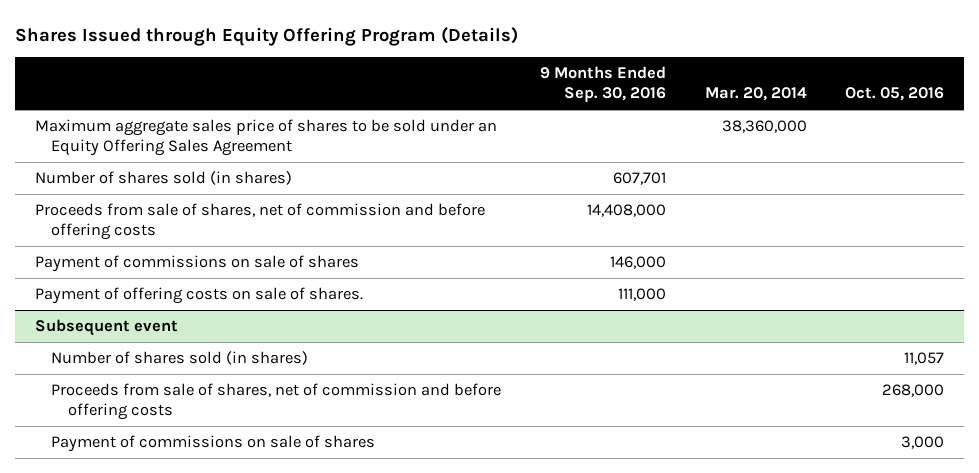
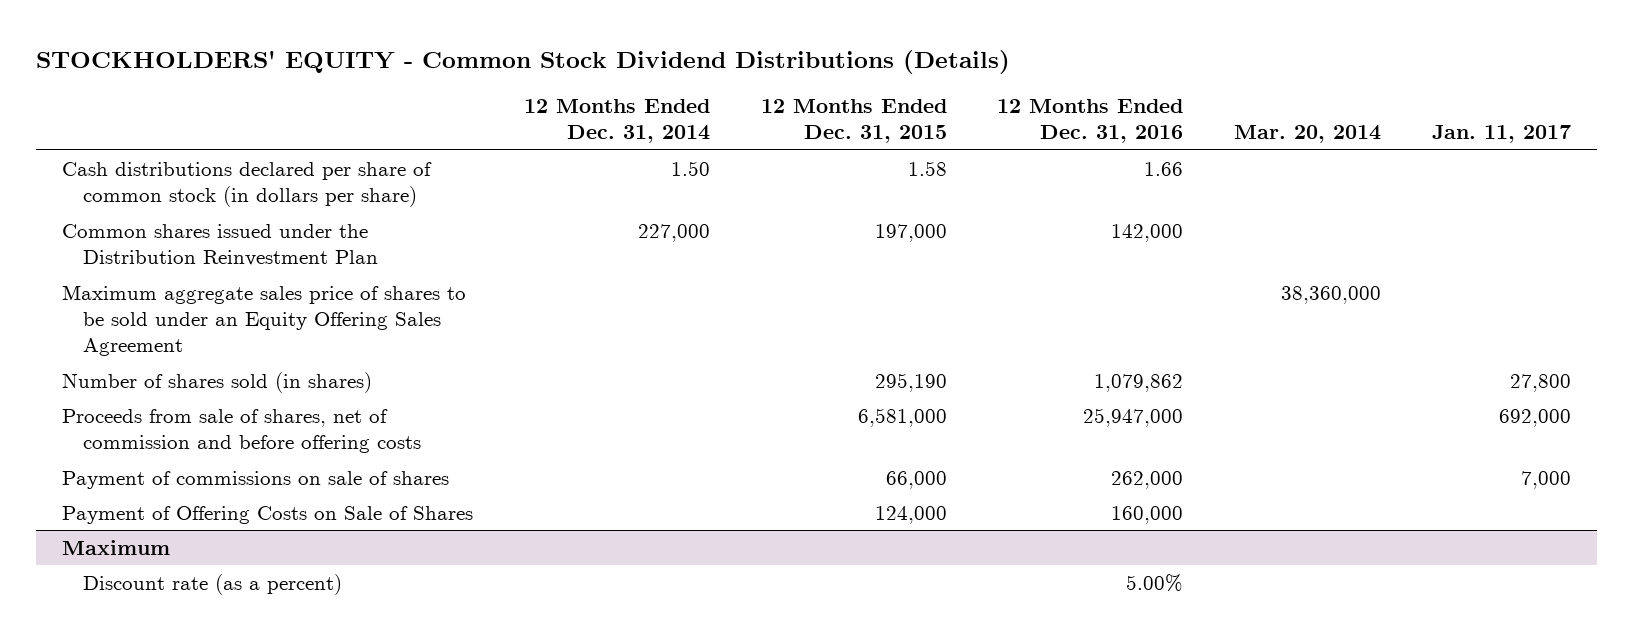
[15,26,519,46] Shares Issued through Equity Offering Program (Details) -> [36,49,1011,74] STOCKHOLDERS' EQUITY - Common Stock Dividend Distributions (Details)
[539,66,666,102] 9 Months Ended Sep. 30, 2016 -> none
[845,86,945,101] Oct. 05, 2016 -> none
none -> [523,98,710,144] 12 Months Ended Dec. 31, 2014
none -> [760,98,947,144] 12 Months Ended Dec. 31, 2015
none -> [997,98,1184,144] 12 Months Ended Dec. 31, 2016
none -> [1432,125,1572,144] Jan. 11, 2017
none -> [61,161,432,208] Cash distributions declared per share of common stock (in dollars per share)
none -> [61,223,378,267] Common shares issued under the Distribution Reinvestment Plan
[34,319,178,337] Subsequent event -> none
[51,351,309,366] Number of shares sold (in shares) -> none
[51,383,502,420] Proceeds from sale of shares, net of commission and before offering costs -> none
[51,435,376,453] Payment of commissions on sale of shares -> none
[34,287,363,305] Payment of offering costs on sale of shares. -> [61,505,473,524] Payment of Offering Costs on Sale of Shares
none -> [61,539,170,555] Maximum
none -> [82,573,342,595] Discount rate (as a percent)

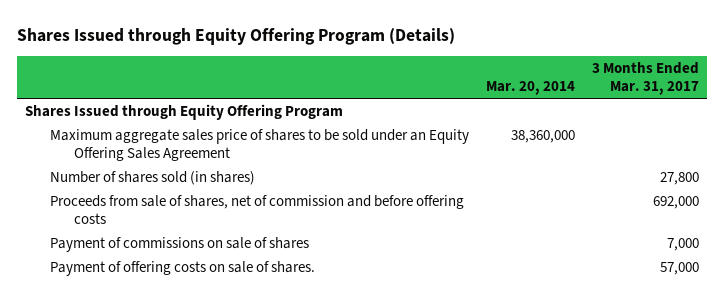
[36,49,1011,74] STOCKHOLDERS' EQUITY - Common Stock Dividend Distributions (Details) -> [16,27,455,45] Shares Issued through Equity Offering Program (Details)
[523,98,710,144] 12 Months Ended Dec. 31, 2014 -> none
[760,98,947,144] 12 Months Ended Dec. 31, 2015 -> none
[997,98,1184,144] 12 Months Ended Dec. 31, 2016 -> none
[1432,125,1572,144] Jan. 11, 2017 -> none
none -> [591,61,699,95] 3 Months Ended Mar. 31, 2017
[61,161,432,208] Cash distributions declared per share of common stock (in dollars per share) -> none
[61,223,378,267] Common shares issued under the Distribution Reinvestment Plan -> none
none -> [25,104,344,121] Shares Issued through Equity Offering Program
[61,539,170,555] Maximum -> none
[82,573,342,595] Discount rate (as a percent) -> none
[61,505,473,524] Payment of Offering Costs on Sale of Shares -> [49,261,315,277] Payment of offering costs on sale of shares.

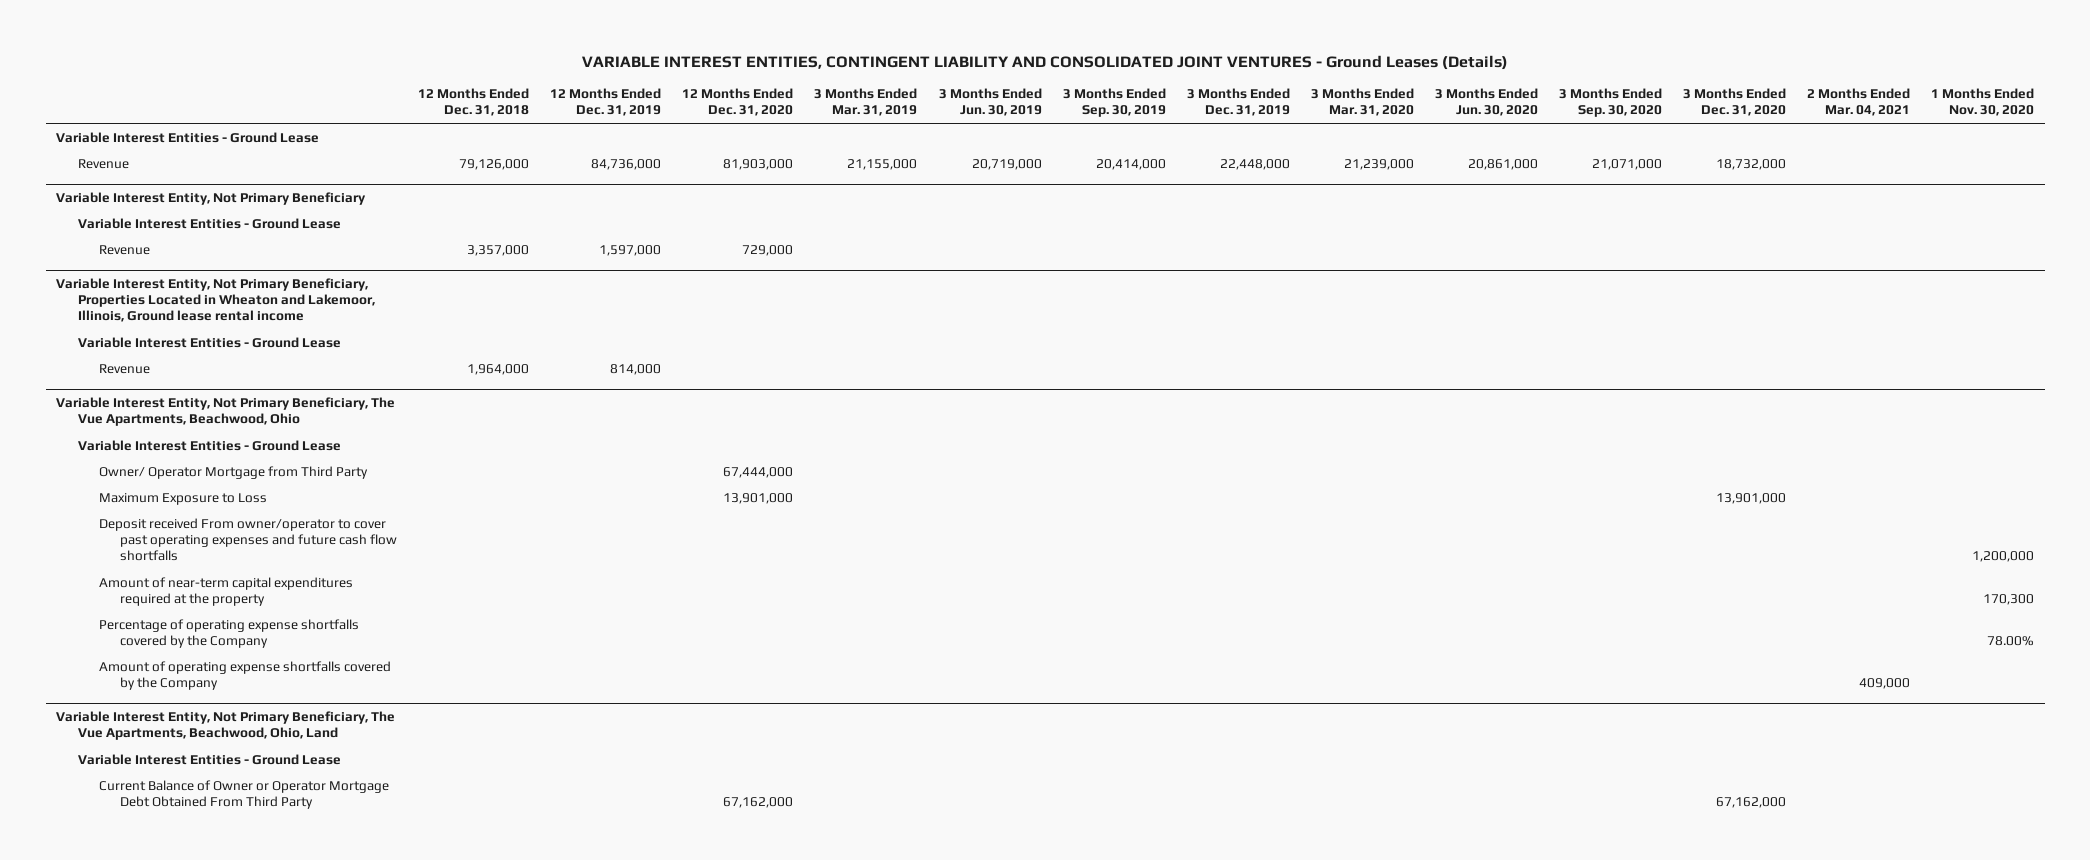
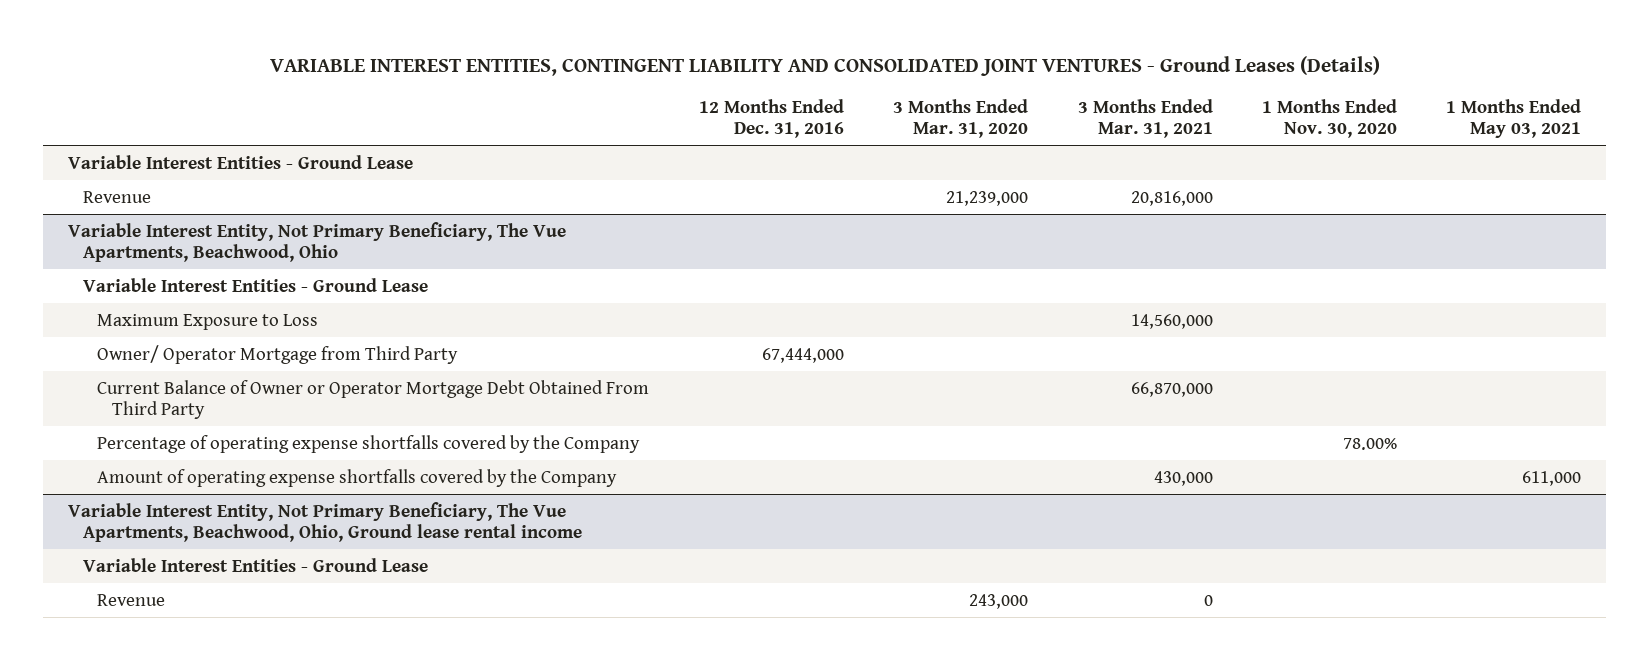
[418,88,530,117] 12 Months Ended Dec. 31, 2018 -> none
[550,88,662,117] 12 Months Ended Dec. 31, 2019 -> none
[682,88,794,117] 12 Months Ended Dec. 31, 2020 -> none
[814,88,918,117] 3 Months Ended Mar. 31, 2019 -> none
[938,88,1042,117] 3 Months Ended Jun. 30, 2019 -> none
[1062,88,1166,118] 3 Months Ended Sep. 30, 2019 -> none
[1186,88,1290,117] 3 Months Ended Dec. 31, 2019 -> none
[1434,88,1538,117] 3 Months Ended Jun. 30, 2020 -> none
[1558,88,1662,118] 3 Months Ended Sep. 30, 2020 -> none
[1683,88,1787,117] 3 Months Ended Dec. 31, 2020 -> none
[1807,88,1911,117] 2 Months Ended Mar. 04, 2021 -> none
none -> [698,98,844,139] 12 Months Ended Dec. 31, 2016
none -> [1077,98,1213,139] 3 Months Ended Mar. 31, 2021
none -> [1446,98,1582,139] 1 Months Ended May 03, 2021
[56,191,367,205] Variable Interest Entity, Not Primary Beneficiary -> none
[77,217,341,229] Variable Interest Entities - Ground Lease -> none
[98,244,150,255] Revenue -> none
[56,277,375,322] Variable Interest Entity, Not Primary Beneficiary, Properties Located in Wheaton and Lakemoor, Illinois, Ground lease rental income -> none
[77,336,341,348] Variable Interest Entities - Ground Lease -> none
[98,363,150,374] Revenue -> none
[98,517,398,561] Deposit received From owner/operator to cover past operating expenses and future cash flow shortfalls -> none
[98,576,353,606] Amount of near-term capital expenditures required at the property -> none
[98,465,368,479] Owner/ Operator Mortgage from Third Party -> [97,344,459,364] Owner/ Operator Mortgage from Third Party
none -> [97,379,650,420] Current Balance of Owner or Operator Mortgage Debt Obtained From Third Party
[56,710,396,740] Variable Interest Entity, Not Primary Beneficiary, The Vue Apartments, Beachwood, Ohio, Land -> [67,501,582,543] Variable Interest Entity, Not Primary Beneficiary, The Vue Apartments, Beachwood, Ohio, Ground lease rental income
[98,779,389,809] Current Balance of Owner or Operator Mortgage Debt Obtained From Third Party -> none
none -> [97,593,166,606] Revenue

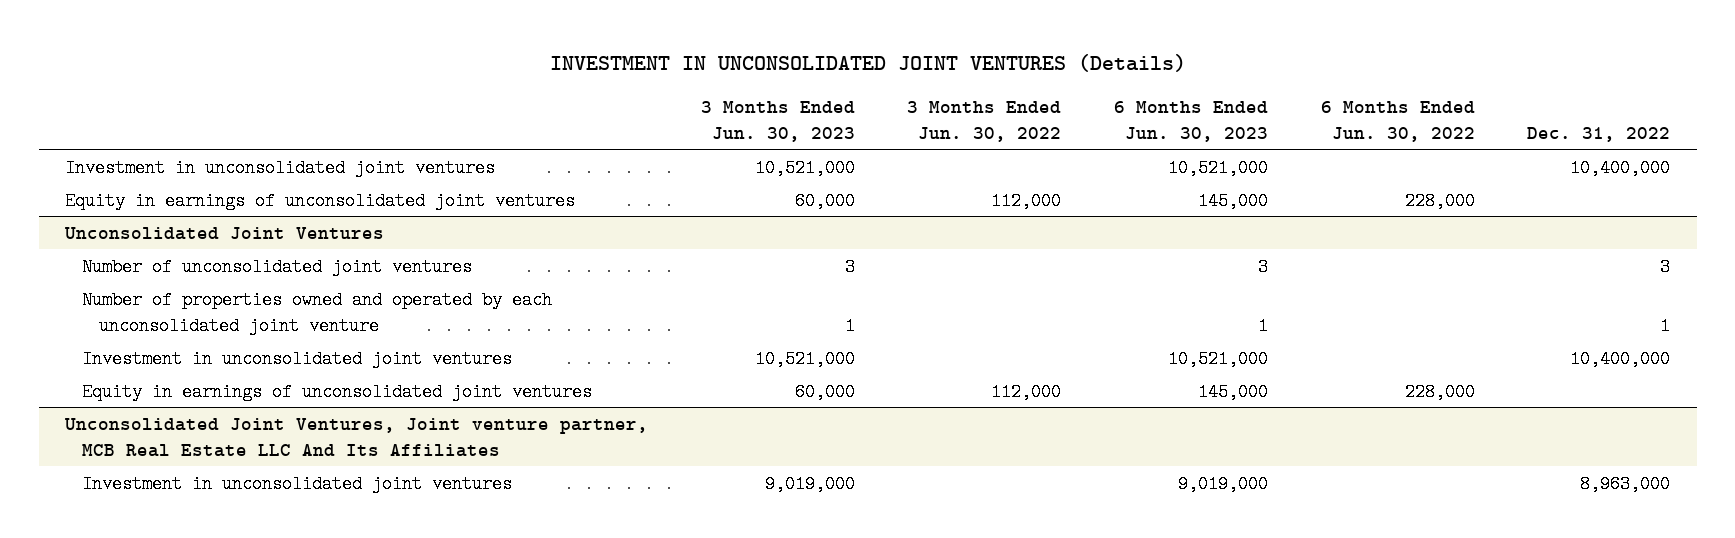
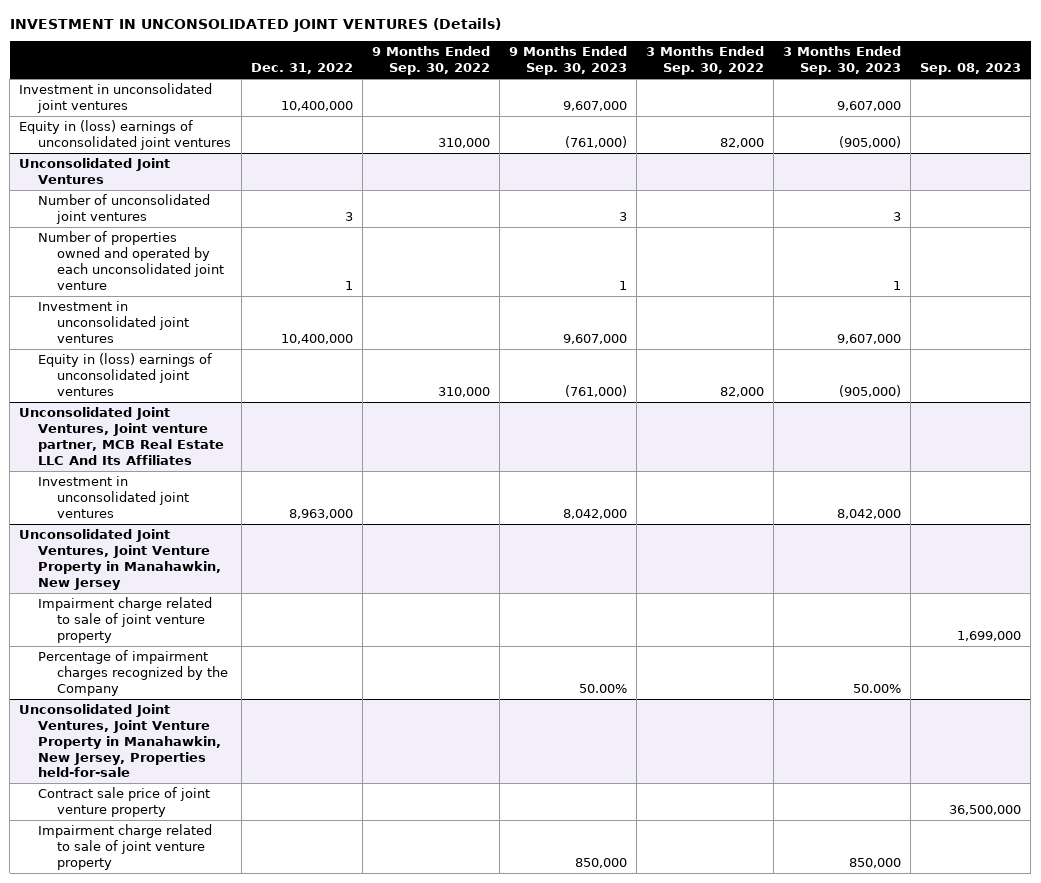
[700,100,855,142] 3 Months Ended Jun. 30, 2023 -> none
[907,100,1062,142] 3 Months Ended Jun. 30, 2022 -> none
[1113,100,1268,142] 6 Months Ended Jun. 30, 2023 -> none
[1320,100,1475,142] 6 Months Ended Jun. 30, 2022 -> none
none -> [371,46,490,76] 9 Months Ended Sep. 30, 2022
none -> [508,46,627,76] 9 Months Ended Sep. 30, 2023
none -> [645,46,764,76] 3 Months Ended Sep. 30, 2022
none -> [783,46,902,76] 3 Months Ended Sep. 30, 2023
none -> [920,63,1022,76] Sep. 08, 2023
[64,191,575,210] Equity in earnings of unconsolidated joint ventures -> [19,120,232,150] Equity in (loss) earnings of unconsolidated joint ventures
[81,382,592,401] Equity in earnings of unconsolidated joint ventures -> [38,353,213,396] Equity in (loss) earnings of unconsolidated joint ventures
none -> [19,529,222,590] Unconsolidated Joint Ventures, Joint Venture Property in Manahawkin, New Jersey
none -> [38,597,213,643] Impairment charge related to sale of joint venture property
none -> [38,650,229,696] Percentage of impairment charges recognized by the Company
none -> [19,704,222,778] Unconsolidated Joint Ventures, Joint Venture Property in Manahawkin, New Jersey, Properties held-for-sale
none -> [38,787,211,817] Contract sale price of joint venture property
none -> [38,824,213,870] Impairment charge related to sale of joint venture property

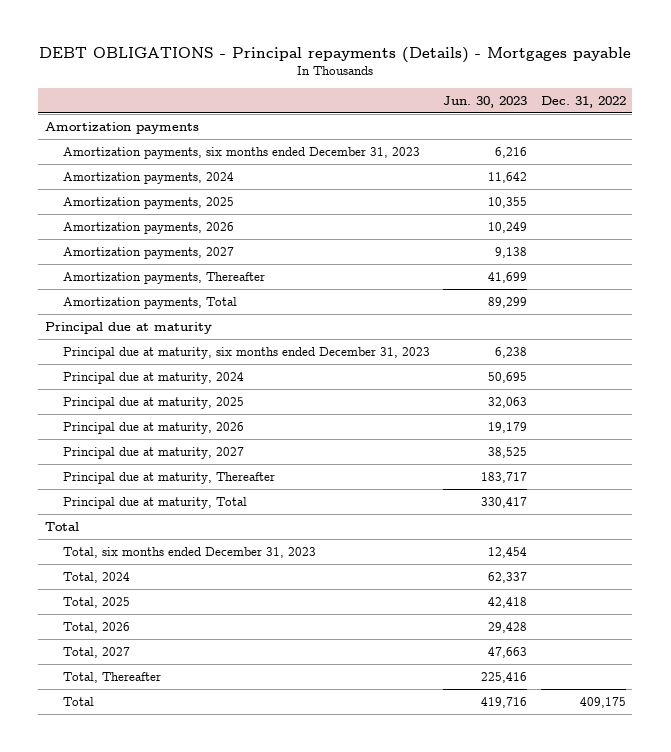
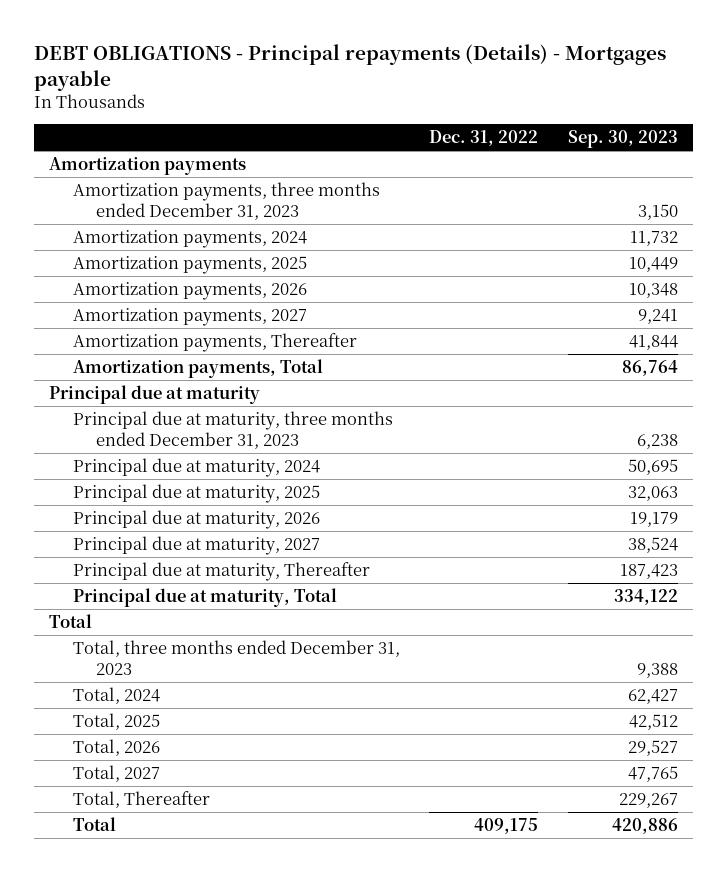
[443,95,528,108] Jun. 30, 2023 -> none
none -> [567,130,678,149] Sep. 30, 2023
[63,146,421,159] Amortization payments, six months ended December 31, 2023 -> [72,181,380,221] Amortization payments, three months ended December 31, 2023
[63,346,431,359] Principal due at maturity, six months ended December 31, 2023 -> [72,410,393,450] Principal due at maturity, three months ended December 31, 2023
[63,546,317,558] Total, six months ended December 31, 2023 -> [72,639,400,676] Total, three months ended December 31, 2023

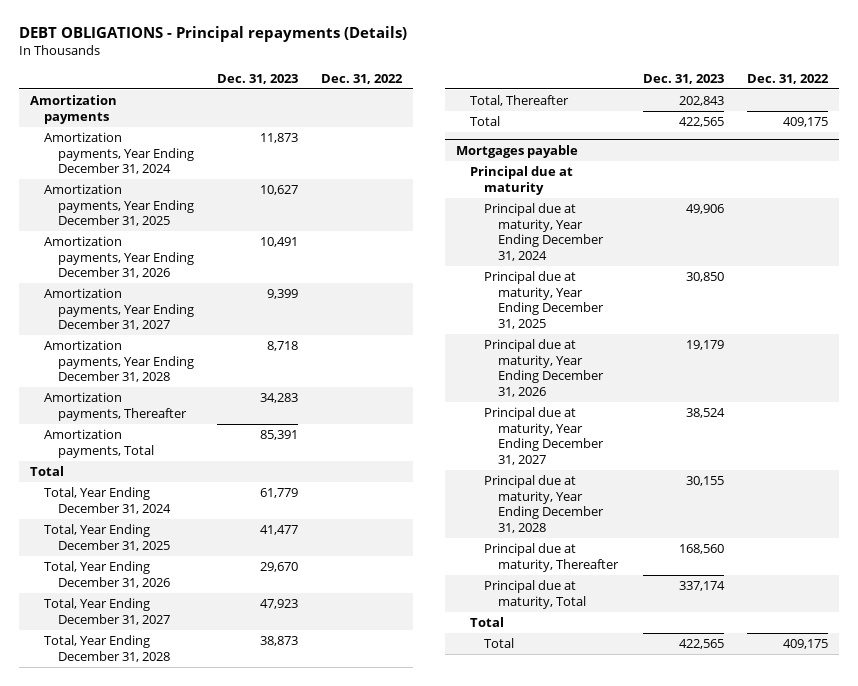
[34,44,667,91] DEBT OBLIGATIONS - Principal repayments (Details) - Mortgages payable -> [18,26,407,43] DEBT OBLIGATIONS - Principal repayments (Details)
[567,130,678,149] Sep. 30, 2023 -> none
none -> [216,73,298,84] Dec. 31, 2023
[72,181,380,221] Amortization payments, three months ended December 31, 2023 -> none
none -> [44,132,195,175] Amortization payments, Year Ending December 31, 2024
[72,229,307,248] Amortization payments, 2024 -> [44,184,195,227] Amortization payments, Year Ending December 31, 2025
[72,255,307,274] Amortization payments, 2025 -> [44,236,195,279] Amortization payments, Year Ending December 31, 2026
[72,281,307,300] Amortization payments, 2026 -> [44,288,195,331] Amortization payments, Year Ending December 31, 2027
[72,307,307,326] Amortization payments, 2027 -> [44,340,195,383] Amortization payments, Year Ending December 31, 2028
[49,384,261,404] Principal due at maturity -> none
[72,410,393,450] Principal due at maturity, three months ended December 31, 2023 -> none
[72,457,320,477] Principal due at maturity, 2024 -> none
[72,483,320,503] Principal due at maturity, 2025 -> none
[72,509,320,529] Principal due at maturity, 2026 -> none
[72,535,320,555] Principal due at maturity, 2027 -> none
[72,561,370,581] Principal due at maturity, Thereafter -> none
[72,587,337,607] Principal due at maturity, Total -> none
[72,639,400,676] Total, three months ended December 31, 2023 -> none
none -> [44,487,172,514] Total, Year Ending December 31, 2024
[72,686,160,704] Total, 2024 -> [44,524,171,551] Total, Year Ending December 31, 2025
[72,712,160,730] Total, 2025 -> [44,561,171,588] Total, Year Ending December 31, 2026
[72,738,160,756] Total, 2026 -> [44,598,171,625] Total, Year Ending December 31, 2027
[72,764,160,782] Total, 2027 -> [44,635,171,662] Total, Year Ending December 31, 2028
none -> [455,144,578,158] Mortgages payable
none -> [469,166,573,195] Principal due at maturity
none -> [484,203,605,261] Principal due at maturity, Year Ending December 31, 2024
none -> [484,271,605,329] Principal due at maturity, Year Ending December 31, 2025
none -> [484,339,605,397] Principal due at maturity, Year Ending December 31, 2026
none -> [484,407,605,465] Principal due at maturity, Year Ending December 31, 2027
none -> [484,475,605,533] Principal due at maturity, Year Ending December 31, 2028
none -> [484,543,620,572] Principal due at maturity, Thereafter
none -> [484,580,587,609] Principal due at maturity, Total
none -> [469,617,504,628] Total
none -> [484,638,515,649] Total

